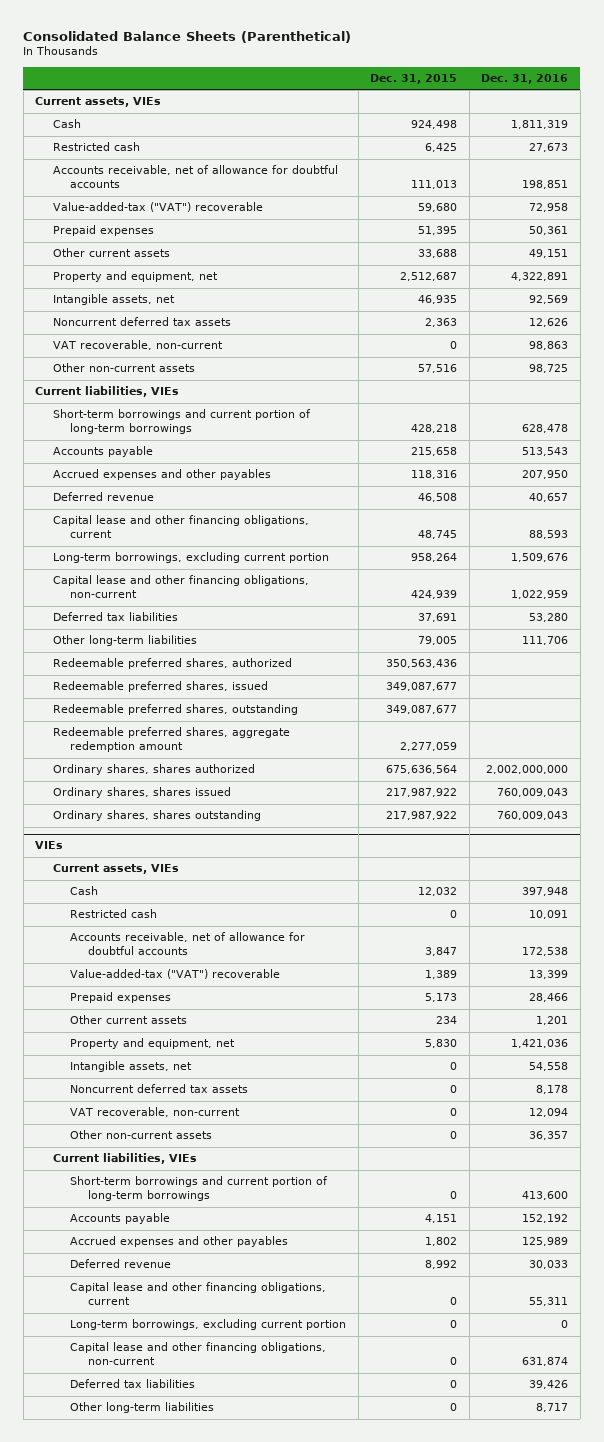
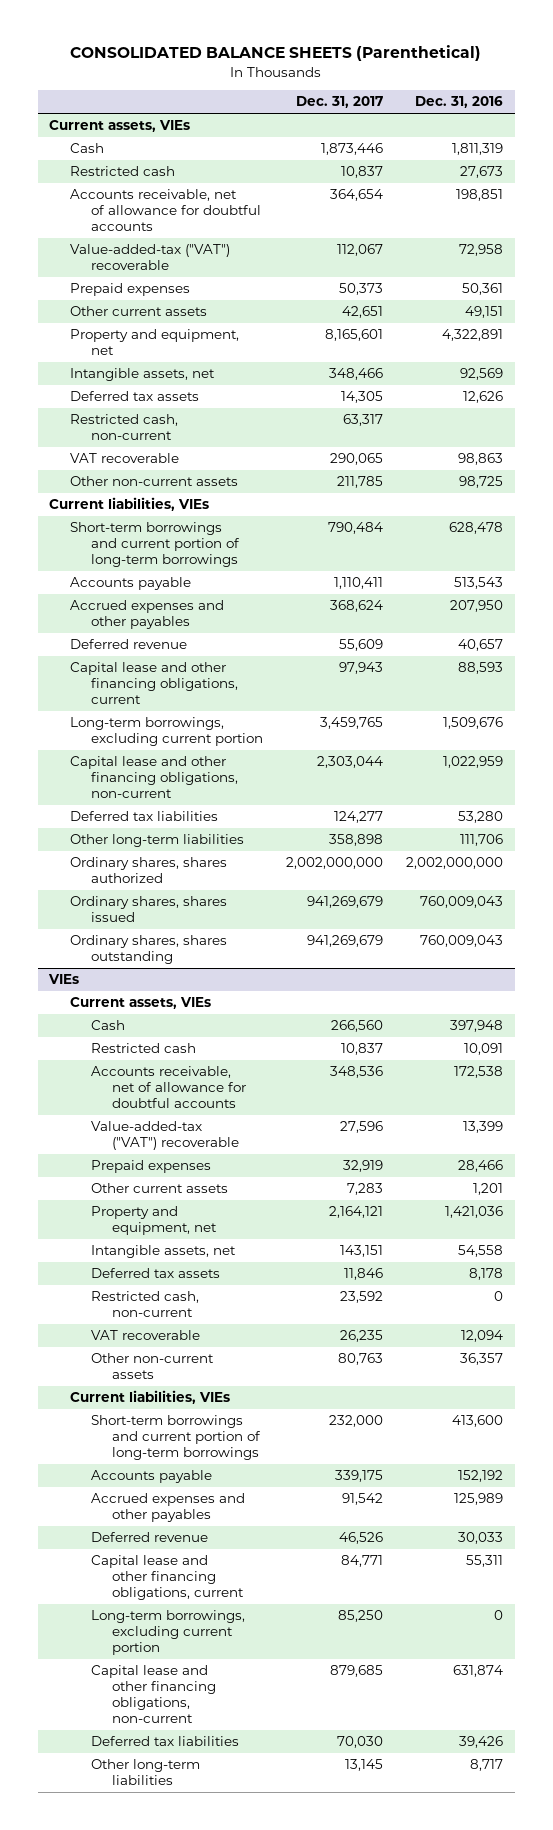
[23,30,352,43] Consolidated Balance Sheets (Parenthetical) -> [70,45,482,62] CONSOLIDATED BALANCE SHEETS (Parenthetical)
[370,73,458,84] Dec. 31, 2015 -> none
none -> [296,96,384,109] Dec. 31, 2017
[52,317,231,327] Noncurrent deferred tax assets -> [70,391,200,402] Deferred tax assets
none -> [70,414,179,441] Restricted cash, non-current
[52,340,223,351] VAT recoverable, non-current -> [70,453,180,464] VAT recoverable
[52,658,292,670] Redeemable preferred shares, authorized -> none
[52,681,268,693] Redeemable preferred shares, issued -> none
[52,704,298,716] Redeemable preferred shares, outstanding -> none
[52,727,290,753] Redeemable preferred shares, aggregate redemption amount -> none
[70,1084,249,1094] Noncurrent deferred tax assets -> [90,1268,220,1279] Deferred tax assets
none -> [90,1291,199,1318] Restricted cash, non-current
[70,1107,241,1118] VAT recoverable, non-current -> [90,1330,200,1341] VAT recoverable

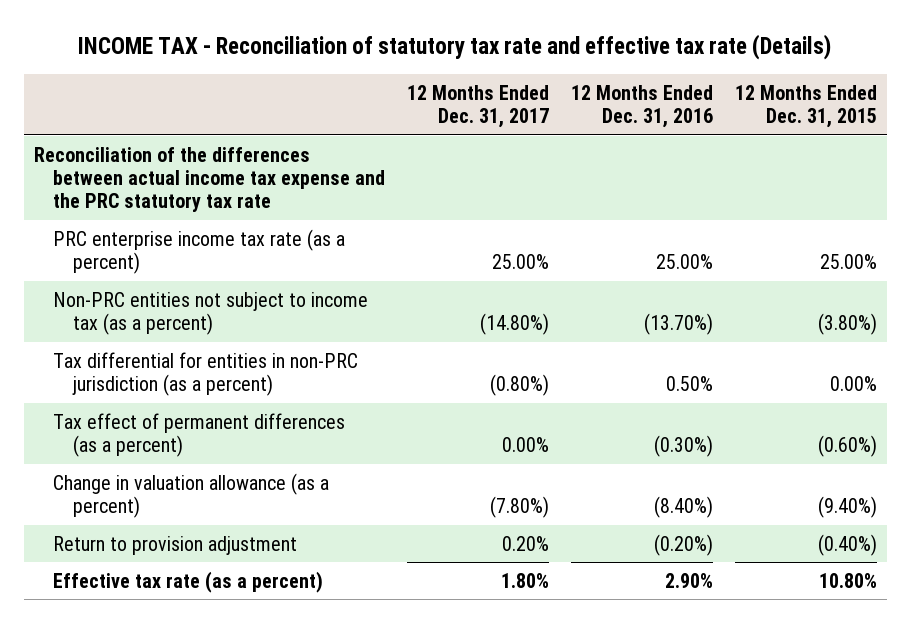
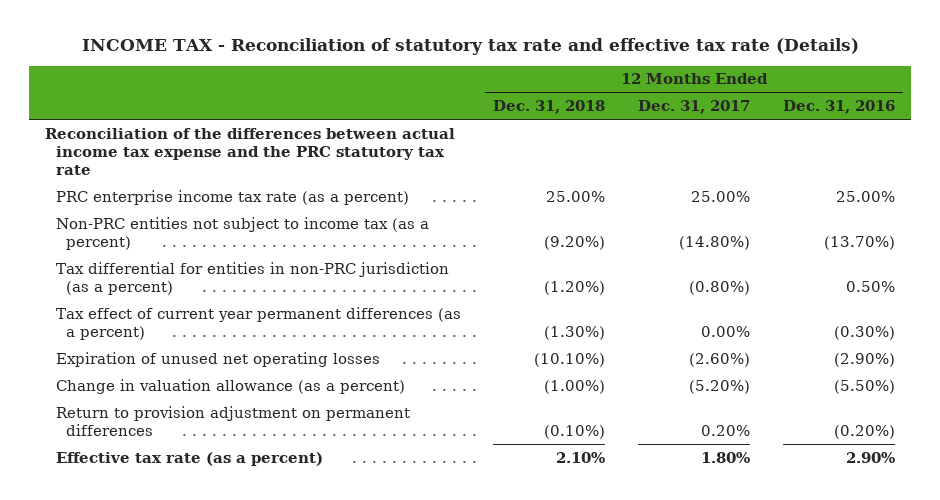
[734,84,877,128] 12 Months Ended Dec. 31, 2015 -> none
none -> [493,99,606,114] Dec. 31, 2018
[53,412,346,457] Tax effect of permanent differences (as a percent) -> [55,306,461,340] Tax effect of current year permanent differences (as a percent)
none -> [55,351,380,367] Expiration of unused net operating losses
[490,495,550,518] (7.80%) -> [689,379,751,394] (5.20%)
[653,495,713,518] (8.40%) -> [833,379,895,394] (5.50%)
[53,535,298,555] Return to provision adjustment -> [55,405,410,436] Return to provision adjustment on permanent differences

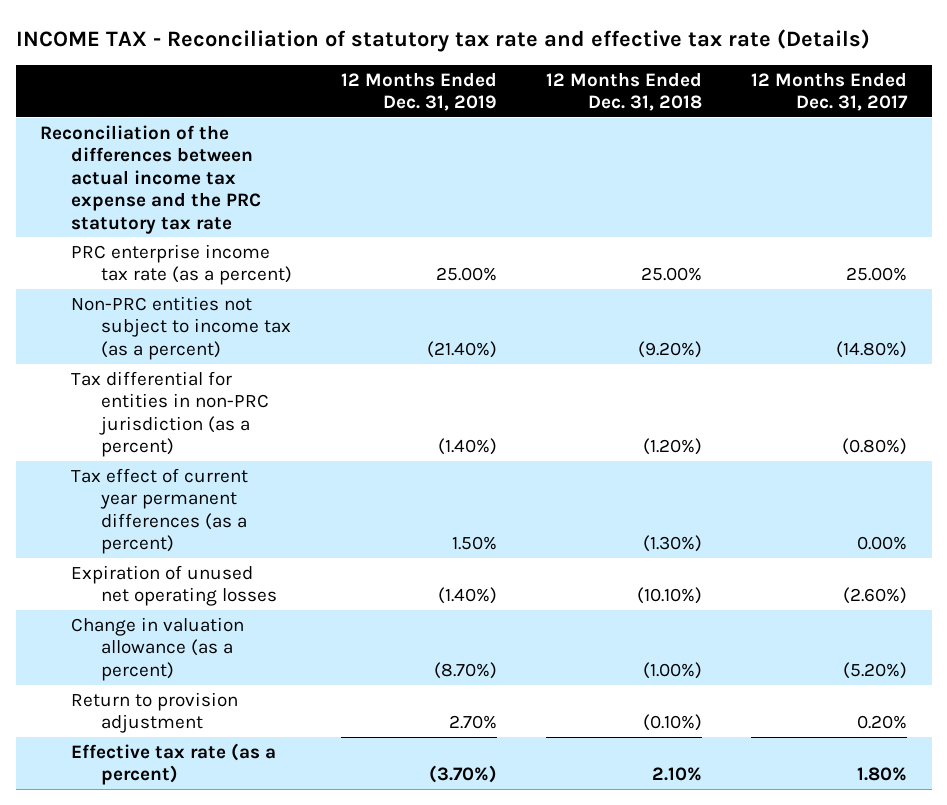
[782,99,895,114] Dec. 31, 2016 -> none
none -> [341,71,498,112] 12 Months Ended Dec. 31, 2019
[55,405,410,436] Return to provision adjustment on permanent differences -> [70,691,238,734] Return to provision adjustment

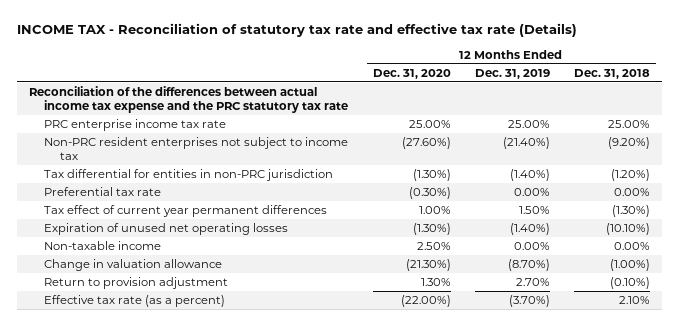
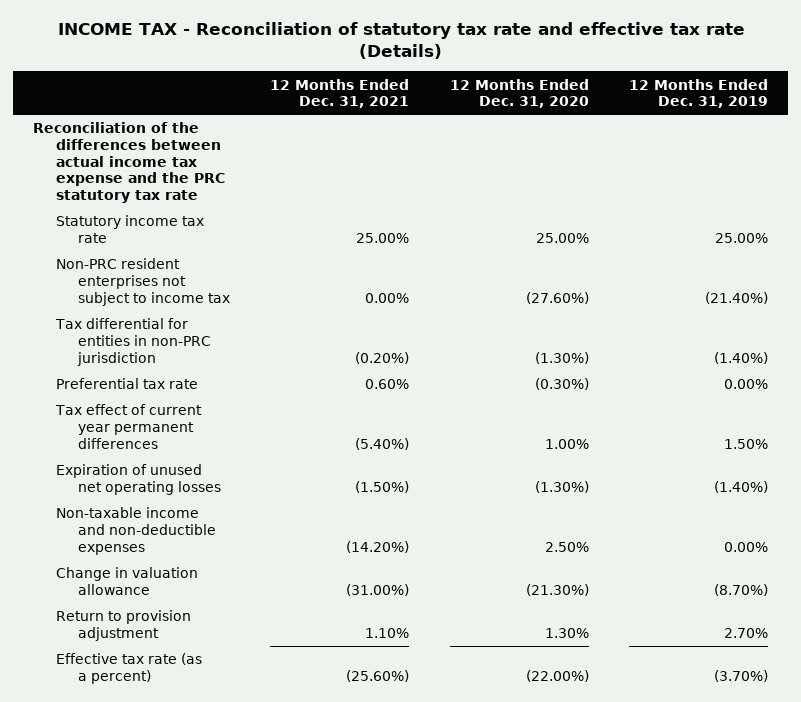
[574,68,651,79] Dec. 31, 2018 -> none
none -> [270,78,410,109] 12 Months Ended Dec. 31, 2021
[44,118,227,131] PRC enterprise income tax rate -> [55,215,204,243] Statutory income tax rate
[44,240,162,250] Non-taxable income -> [55,507,217,555] Non-taxable income and non-deductible expenses

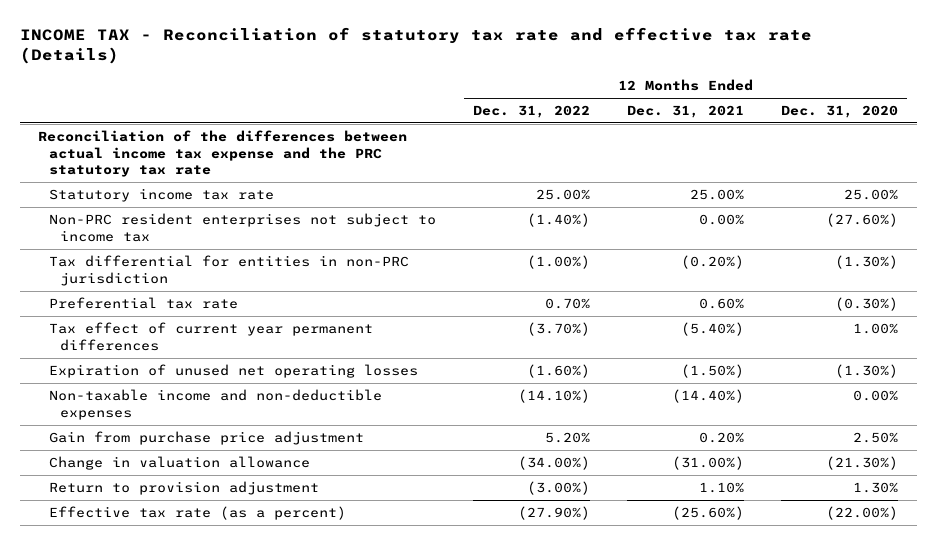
[629,78,769,109] 12 Months Ended Dec. 31, 2019 -> none
none -> [473,105,591,119] Dec. 31, 2022
[346,540,410,553] (14.20%) -> [672,388,745,403] (14.40%)
[544,541,589,552] 2.50% -> [853,389,899,401] 0.00%
none -> [49,430,365,445] Gain from purchase price adjustment

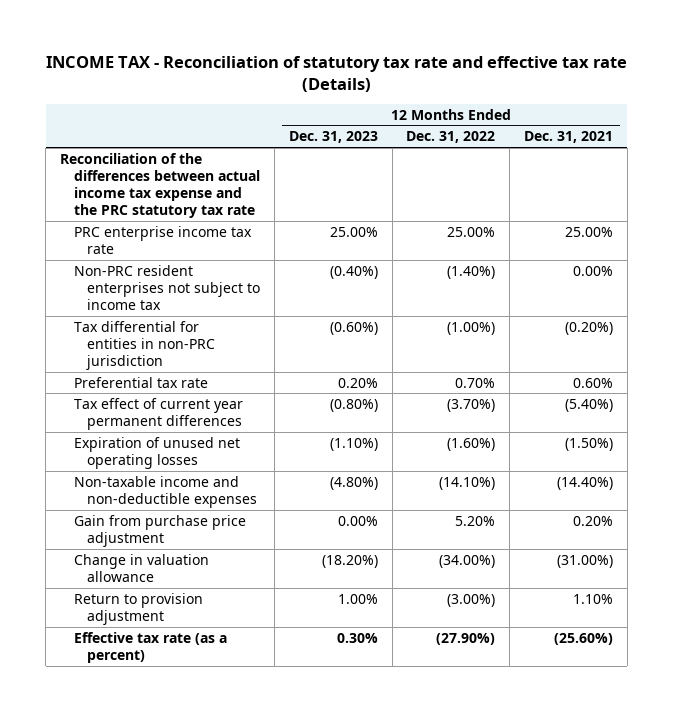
[781,105,899,119] Dec. 31, 2020 -> none
none -> [288,131,378,144] Dec. 31, 2023
[49,187,275,202] Statutory income tax rate -> [73,225,252,254] PRC enterprise income tax rate

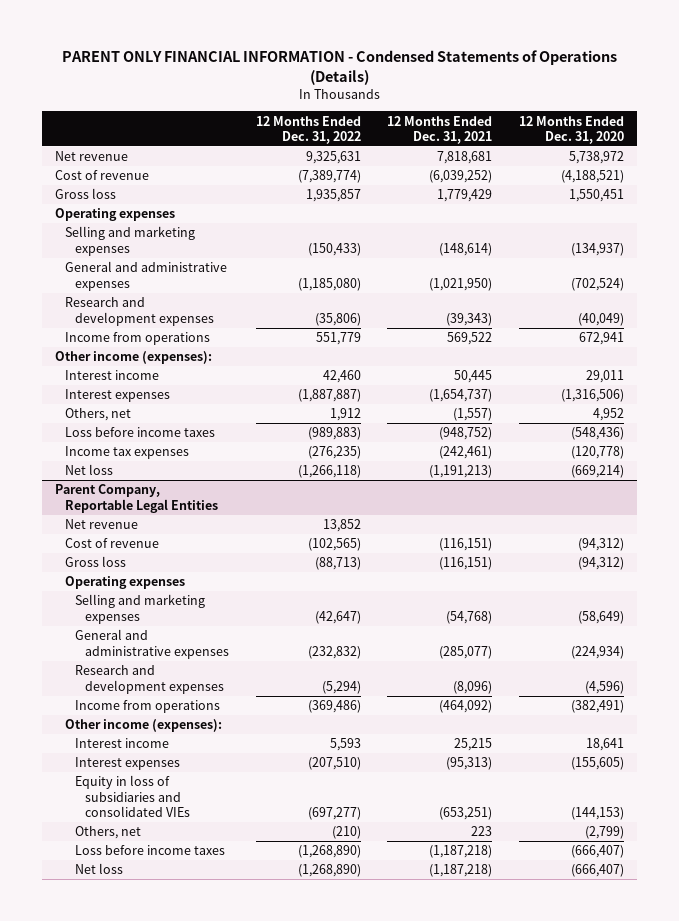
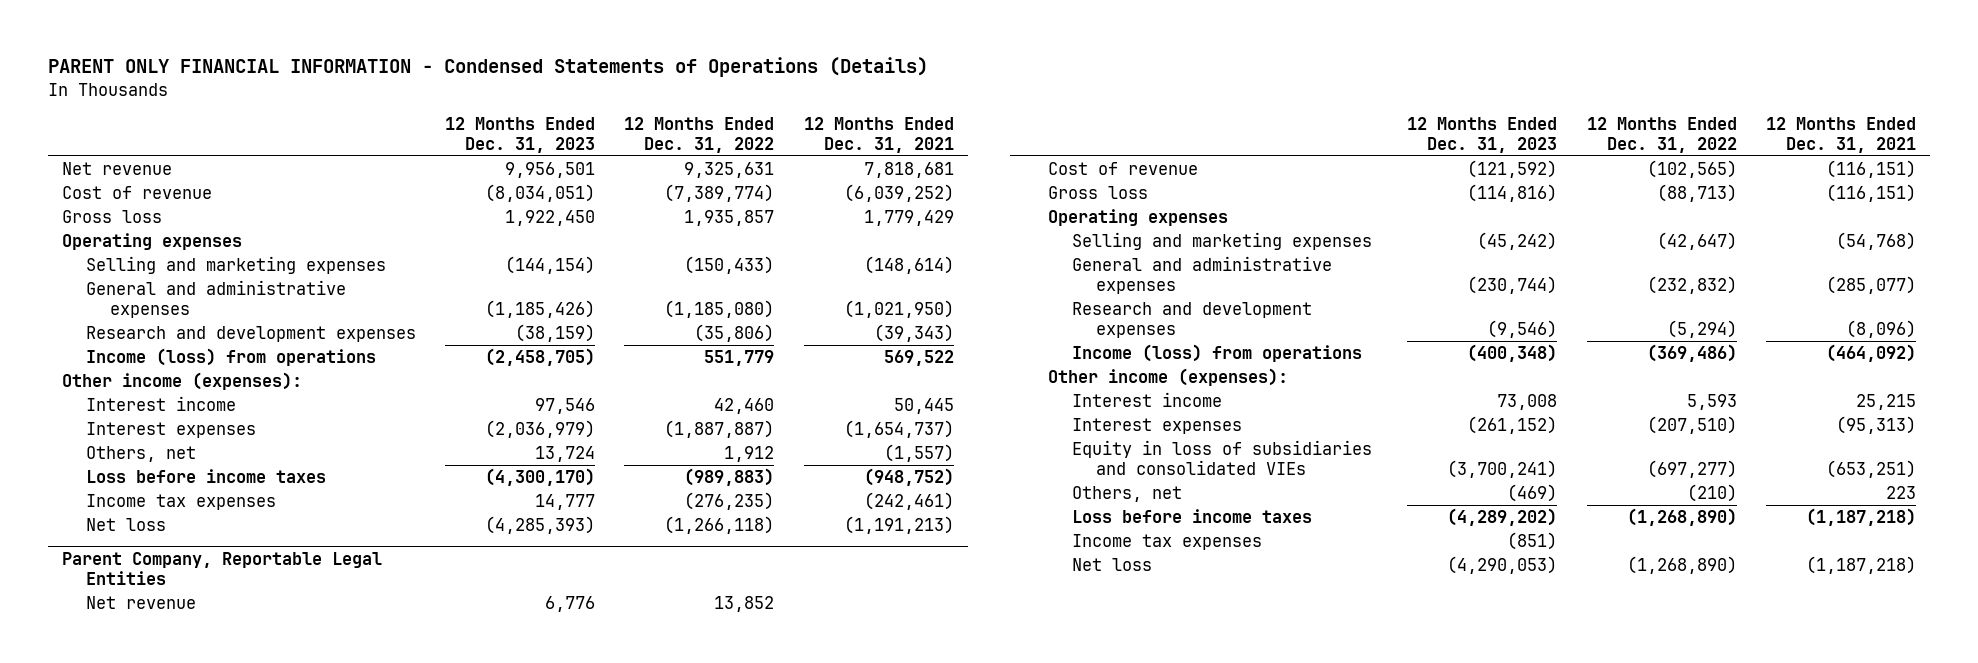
[518,115,624,145] 12 Months Ended Dec. 31, 2020 -> none
none -> [445,117,596,154] 12 Months Ended Dec. 31, 2023
[65,332,211,346] Income from operations -> [86,348,377,367] Income (loss) from operations
[75,700,221,714] Income from operations -> [1072,344,1363,363] Income (loss) from operations
none -> [1072,534,1263,551] Income tax expenses

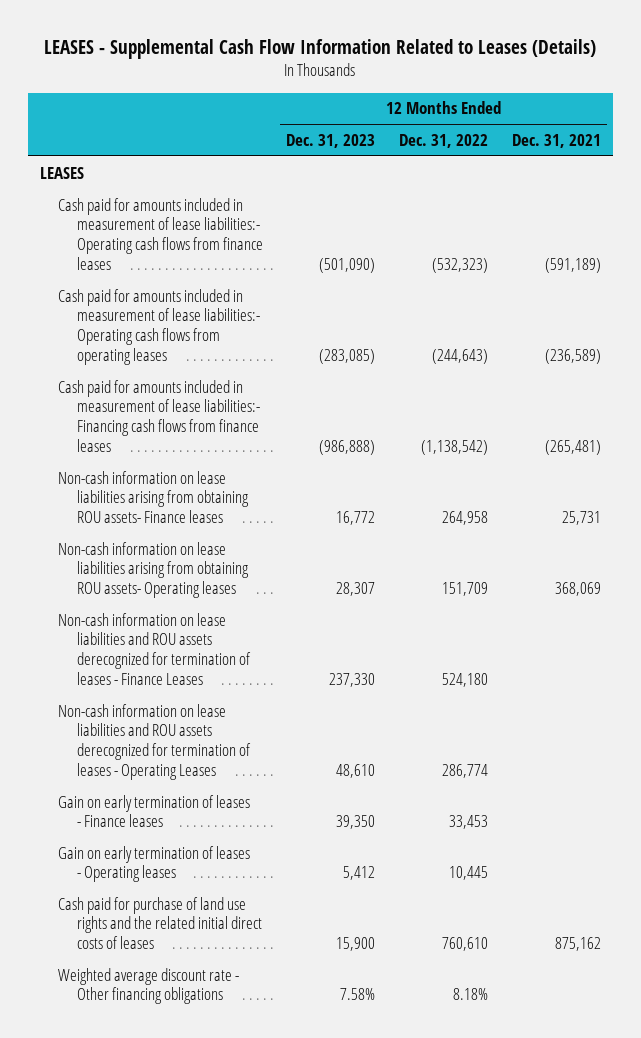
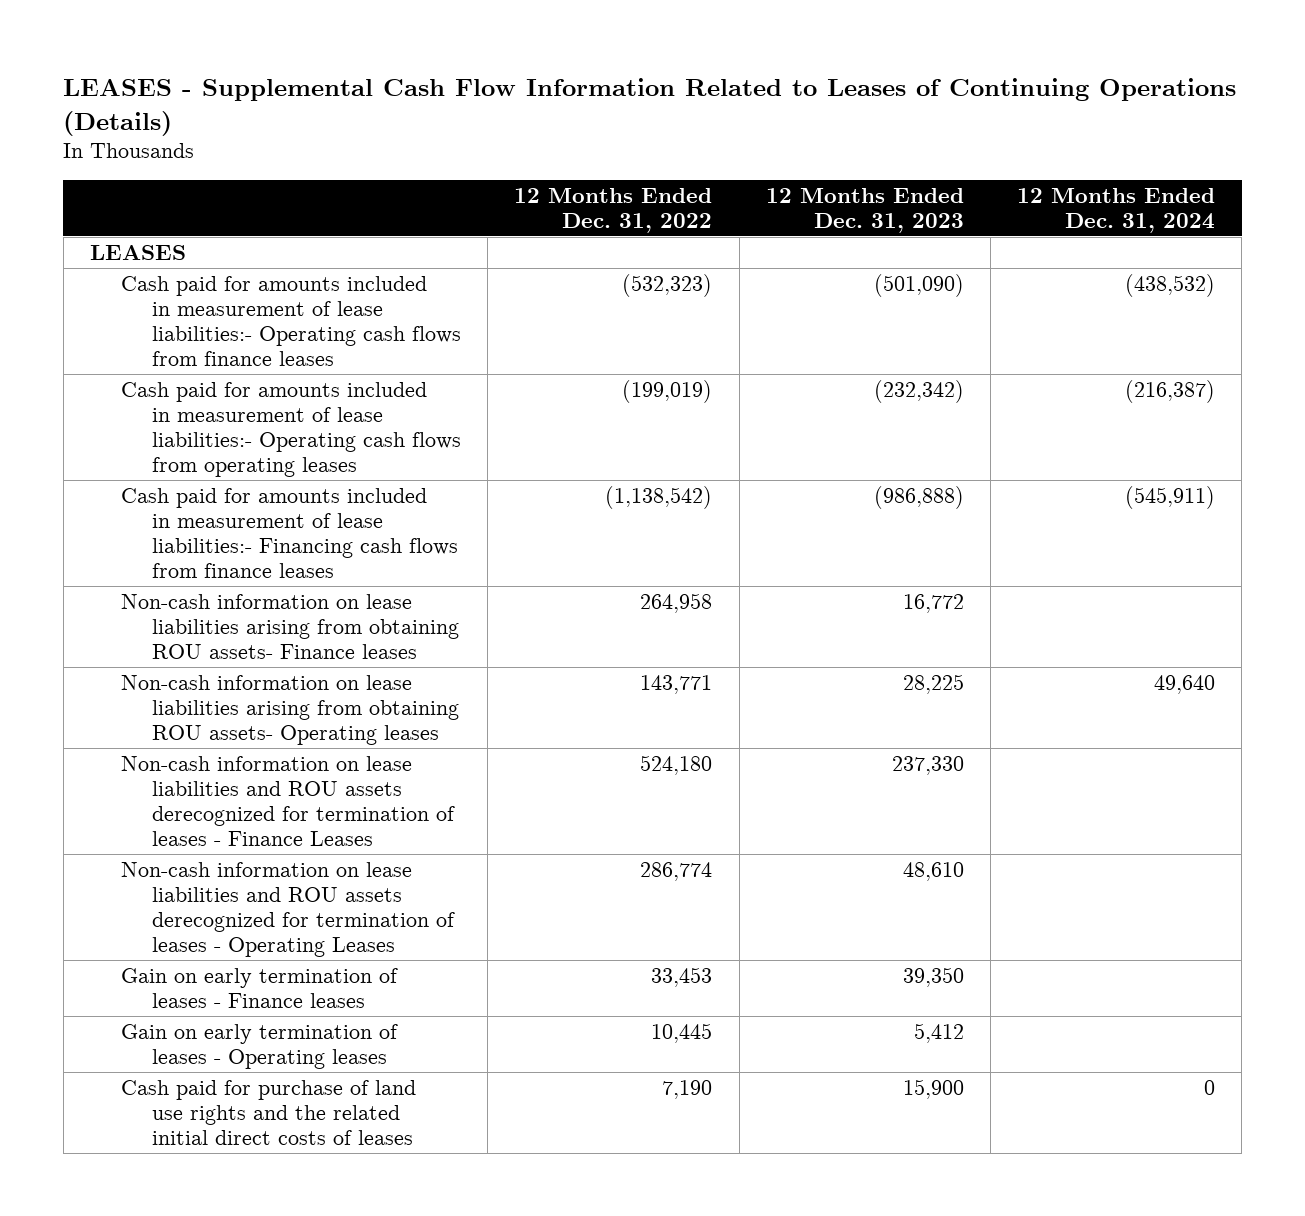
[44,38,597,59] LEASES - Supplemental Cash Flow Information Related to Leases (Details) -> [63,78,1237,136] LEASES - Supplemental Cash Flow Information Related to Leases of Continuing Operations (Details)
[511,133,601,148] Dec. 31, 2021 -> none
none -> [1016,187,1215,233] 12 Months Ended Dec. 31, 2024
[319,348,376,364] (283,085) -> [873,379,964,403] (232,342)
[432,348,489,364] (244,643) -> [622,379,713,403] (199,019)
[336,581,376,596] 28,307 -> [902,673,964,694] 28,225
[442,581,489,596] 151,709 -> [640,674,713,694] 143,771
[58,967,240,1005] Weighted average discount rate - Other financing obligations -> none
[442,936,489,951] 760,610 -> [662,1079,713,1099] 7,190

